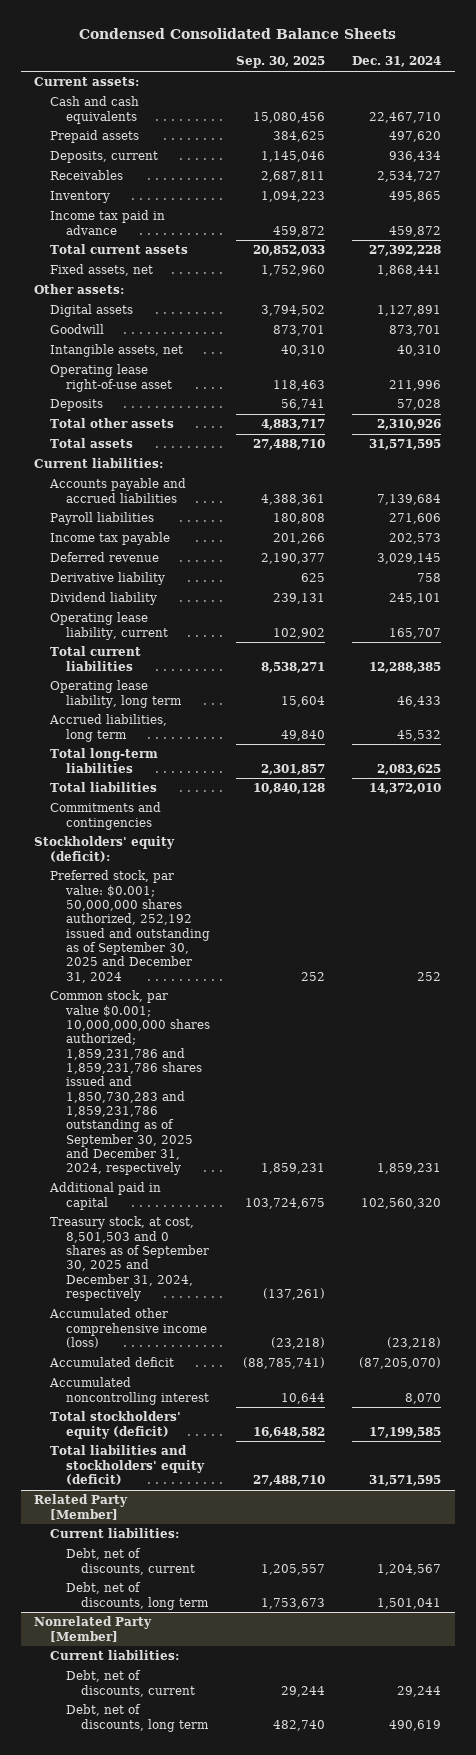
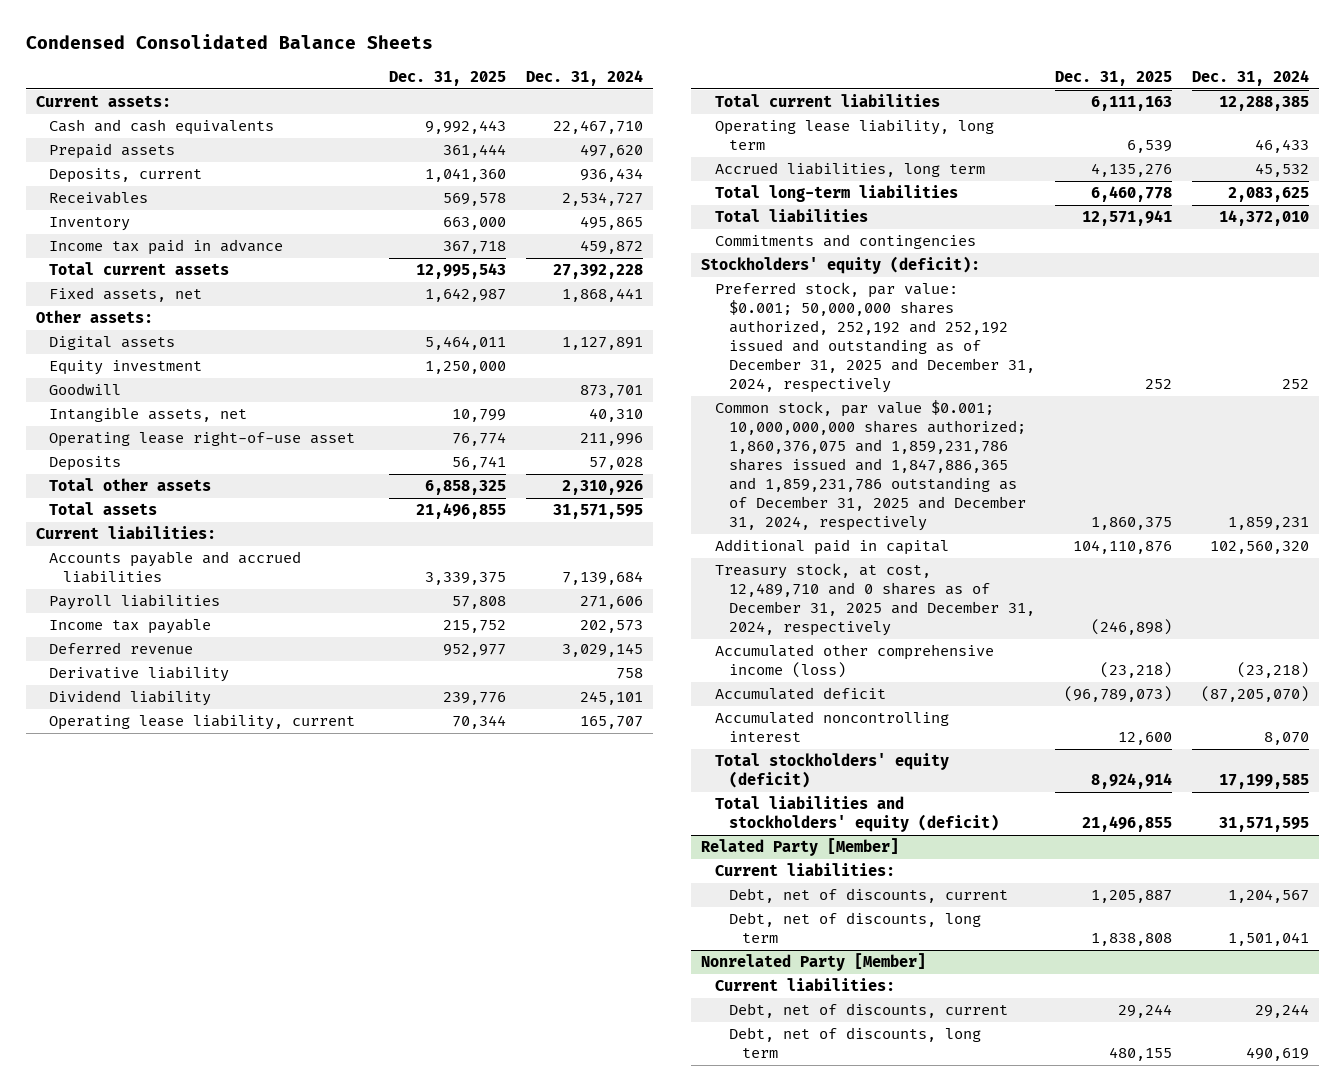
[236,56,326,69] Sep. 30, 2025 -> none
none -> [389,70,507,86] Dec. 31, 2025
none -> [49,360,203,376] Equity investment
[50,870,210,983] Preferred stock, par value: $0.001; 50,000,000 shares authorized, 252,192 issued and outstanding as of September 30, 2025 and December 31, 2024 -> [714,282,1035,393] Preferred stock, par value: $0.001; 50,000,000 shares authorized, 252,192 and 252,192 issued and outstanding as of December 31, 2025 and December 31, 2024, respectively
[50,990,210,1176] Common stock, par value $0.001; 10,000,000,000 shares authorized; 1,859,231,786 and 1,859,231,786 shares issued and 1,850,730,283 and 1,859,231,786 outstanding as of September 30, 2025 and December 31, 2024, respectively -> [714,400,1026,531] Common stock, par value $0.001; 10,000,000,000 shares authorized; 1,860,376,075 and 1,859,231,786 shares issued and 1,847,886,365 and 1,859,231,786 outstanding as of December 31, 2025 and December 31, 2024, respectively
[50,1216,209,1301] Treasury stock, at cost, 8,501,503 and 0 shares as of September 30, 2025 and December 31, 2024, respectively -> [714,563,1035,637] Treasury stock, at cost, 12,489,710 and 0 shares as of December 31, 2025 and December 31, 2024, respectively

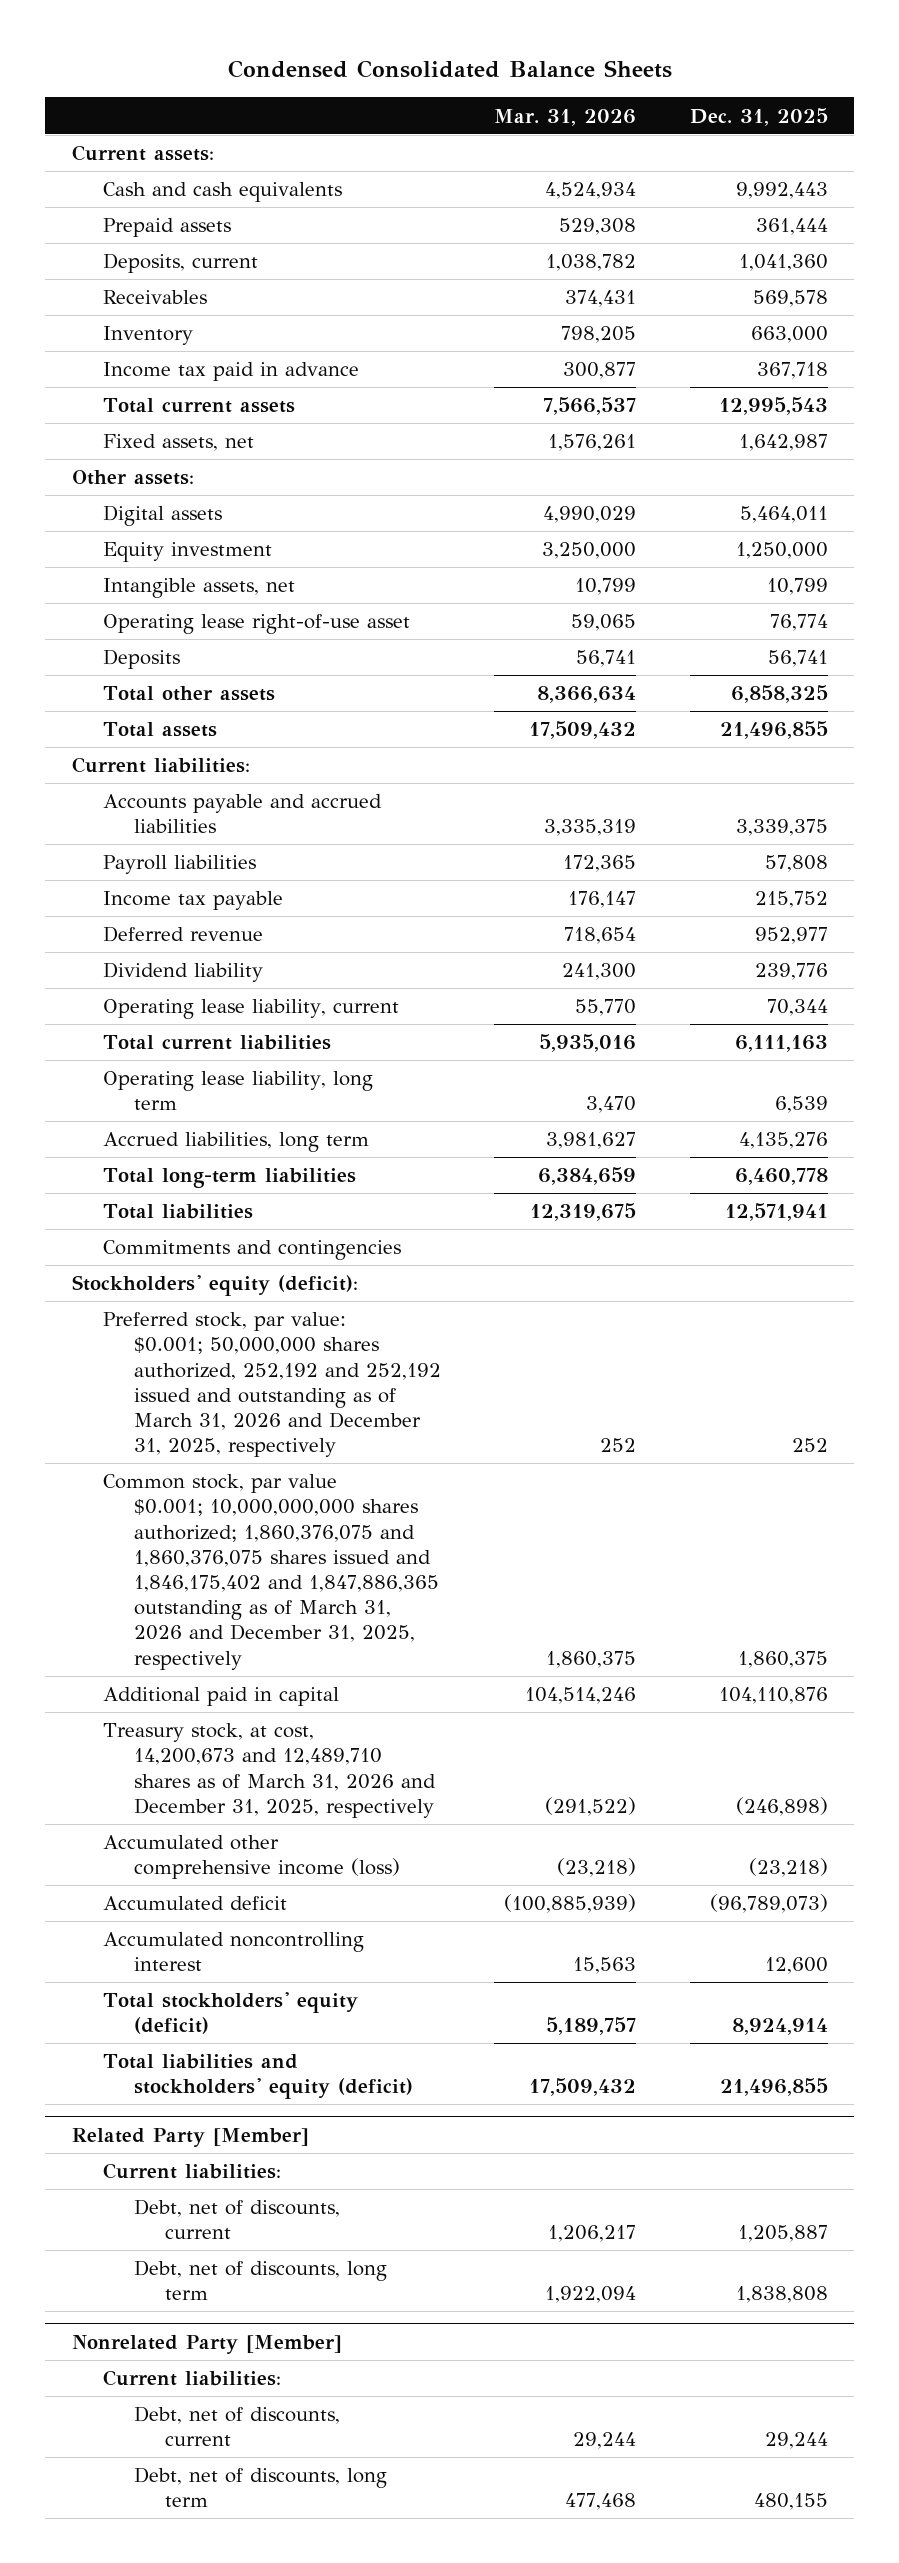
[526,69,644,86] Dec. 31, 2024 -> none
none -> [494,108,637,126] Mar. 31, 2026
[49,383,122,396] Goodwill -> none
[49,666,230,683] Derivative liability -> none
[714,282,1035,393] Preferred stock, par value: $0.001; 50,000,000 shares authorized, 252,192 and 252,192 issued and outstanding as of December 31, 2025 and December 31, 2024, respectively -> [103,1312,442,1458] Preferred stock, par value: $0.001; 50,000,000 shares authorized, 252,192 and 252,192 issued and outstanding as of March 31, 2026 and December 31, 2025, respectively
[714,400,1026,531] Common stock, par value $0.001; 10,000,000,000 shares authorized; 1,860,376,075 and 1,859,231,786 shares issued and 1,847,886,365 and 1,859,231,786 outstanding as of December 31, 2025 and December 31, 2024, respectively -> [103,1474,440,1670] Common stock, par value $0.001; 10,000,000,000 shares authorized; 1,860,376,075 and 1,860,376,075 shares issued and 1,846,175,402 and 1,847,886,365 outstanding as of March 31, 2026 and December 31, 2025, respectively
[714,563,1035,637] Treasury stock, at cost, 12,489,710 and 0 shares as of December 31, 2025 and December 31, 2024, respectively -> [103,1723,437,1818] Treasury stock, at cost, 14,200,673 and 12,489,710 shares as of March 31, 2026 and December 31, 2025, respectively

